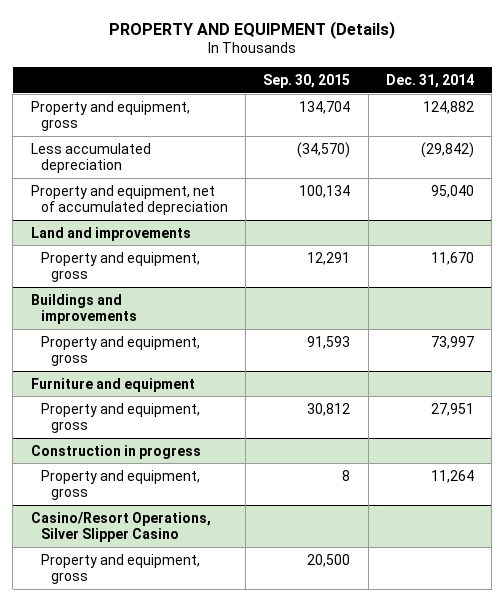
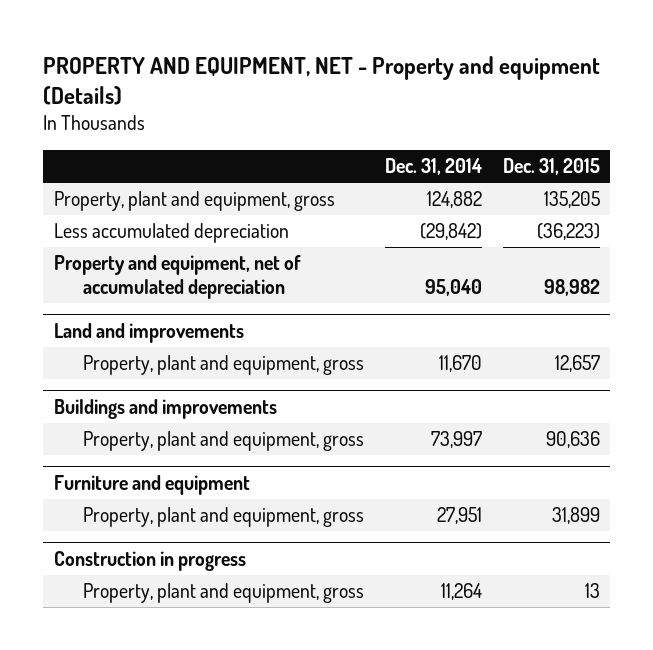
[109,20,396,39] PROPERTY AND EQUIPMENT (Details) -> [43,55,601,105] PROPERTY AND EQUIPMENT, NET - Property and equipment (Details)
[263,74,351,89] Sep. 30, 2015 -> none
none -> [502,158,600,176] Dec. 31, 2015
[30,100,190,132] Property and equipment, gross -> [53,191,335,212] Property, plant and equipment, gross
[40,251,200,283] Property and equipment, gross -> [82,355,364,376] Property, plant and equipment, gross
[40,335,200,367] Property and equipment, gross -> [82,431,364,452] Property, plant and equipment, gross
[40,402,200,434] Property and equipment, gross -> [82,507,364,528] Property, plant and equipment, gross
[30,511,211,543] Casino/Resort Operations, Silver Slipper Casino -> none
[40,553,200,585] Property and equipment, gross -> none
[40,469,200,501] Property and equipment, gross -> [82,583,364,604] Property, plant and equipment, gross

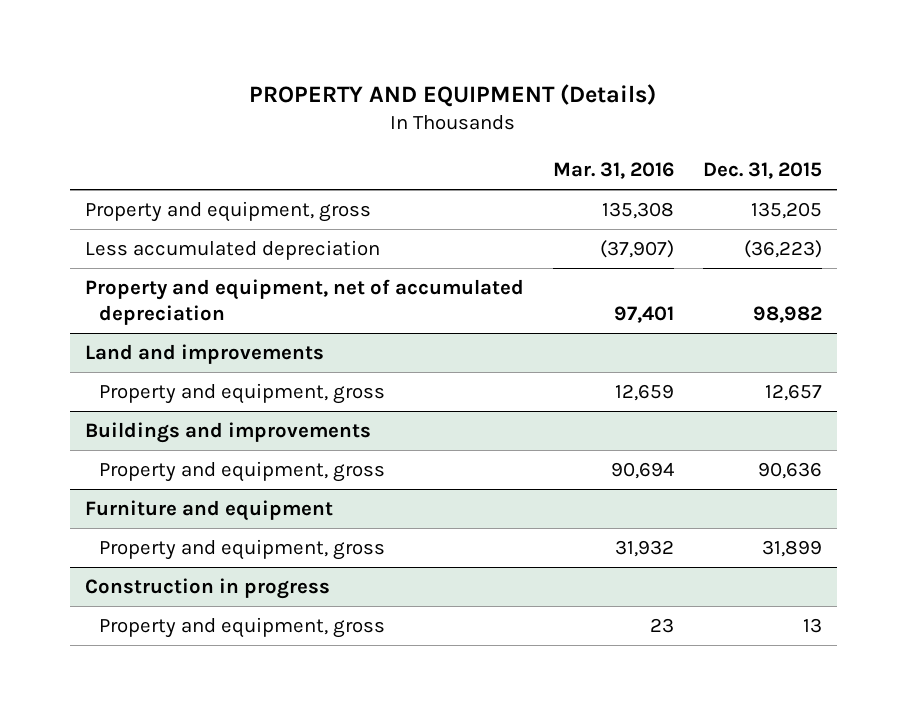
[43,55,601,105] PROPERTY AND EQUIPMENT, NET - Property and equipment (Details) -> [249,83,657,107] PROPERTY AND EQUIPMENT (Details)
[384,158,482,176] Dec. 31, 2014 -> none
none -> [552,162,674,180] Mar. 31, 2016
[53,191,335,212] Property, plant and equipment, gross -> [84,201,371,223] Property and equipment, gross
[82,355,364,376] Property, plant and equipment, gross -> [99,383,386,405] Property and equipment, gross
[82,431,364,452] Property, plant and equipment, gross -> [99,461,386,483] Property and equipment, gross
[82,507,364,528] Property, plant and equipment, gross -> [99,539,386,561] Property and equipment, gross
[82,583,364,604] Property, plant and equipment, gross -> [99,617,386,639] Property and equipment, gross

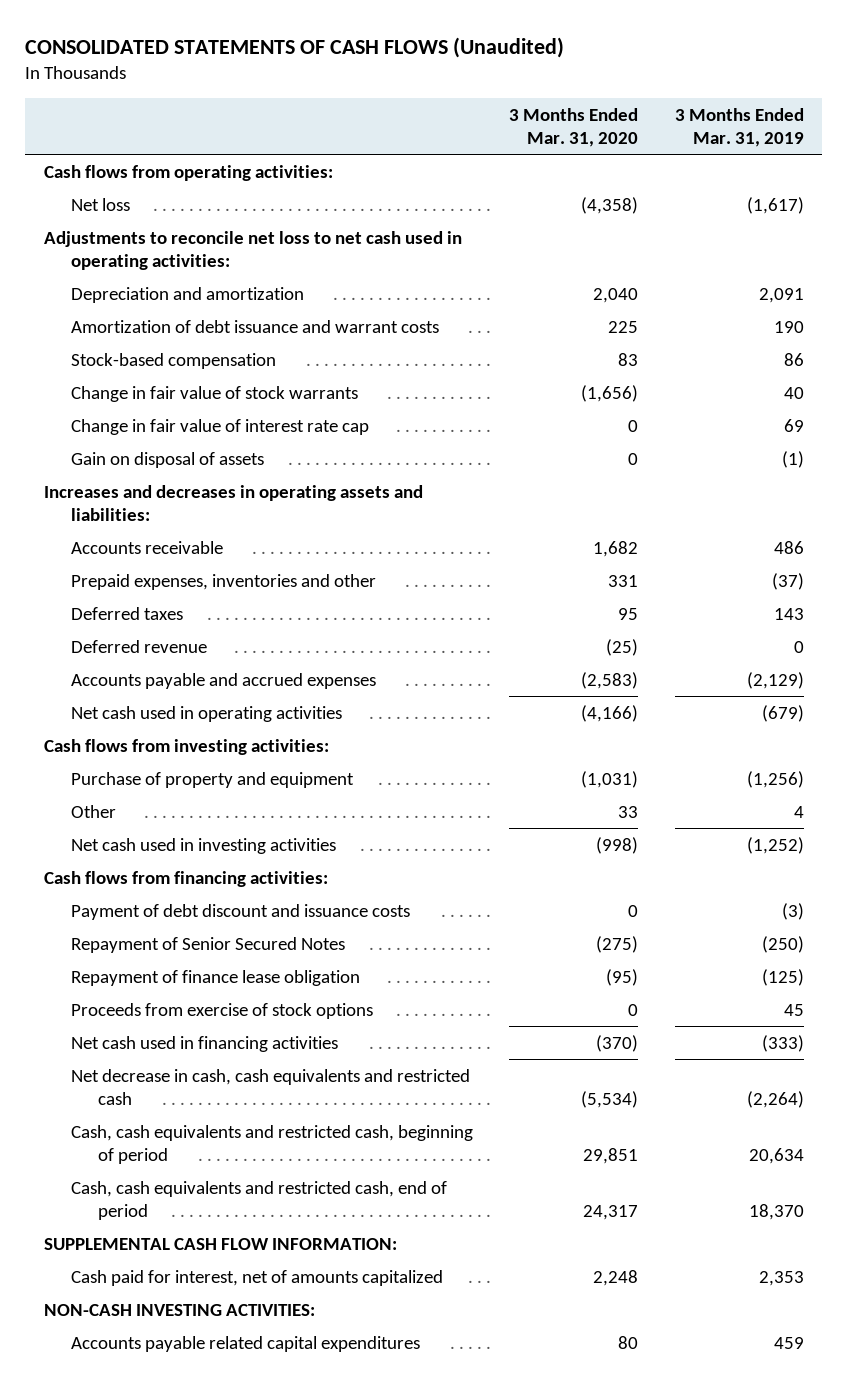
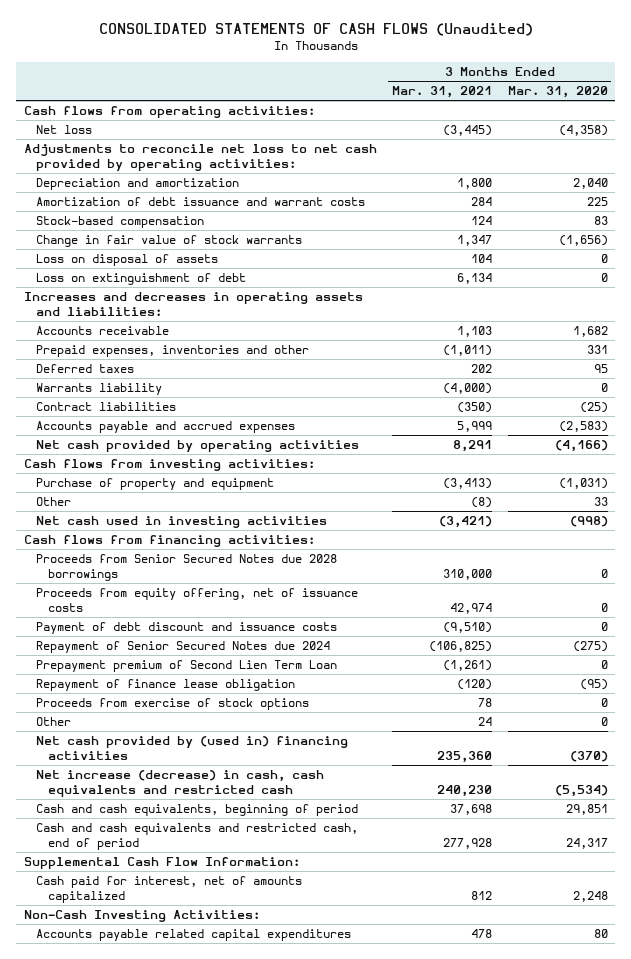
[674,107,804,147] 3 Months Ended Mar. 31, 2019 -> none
none -> [392,86,493,99] Mar. 31, 2021
[43,230,462,270] Adjustments to reconcile net loss to net cash used in operating activities: -> [23,144,377,171] Adjustments to reconcile net loss to net cash provided by operating activities:
[70,418,369,435] Change in fair value of interest rate cap -> none
[70,451,264,468] Gain on disposal of assets -> [36,254,219,267] Loss on disposal of assets
none -> [36,273,247,286] Loss on extinguishment of debt
[70,639,207,653] Deferred revenue -> none
none -> [36,383,163,396] Warrants liability
none -> [36,402,177,412] Contract liabilities
[70,705,342,722] Net cash used in operating activities -> [36,440,360,453] Net cash provided by operating activities
none -> [36,554,338,581] Proceeds from Senior Secured Notes due 2028 borrowings
none -> [36,588,359,612] Proceeds from equity offering, net of issuance costs
[70,936,345,953] Repayment of Senior Secured Notes -> [36,641,331,654] Repayment of Senior Secured Notes due 2024
none -> [36,660,338,673] Prepayment premium of Second Lien Term Loan
none -> [36,717,72,727] Other
[70,1035,338,1052] Net cash used in financing activities -> [36,736,349,760] Net cash provided by (used in) financing activities
[70,1068,470,1105] Net decrease in cash, cash equivalents and restricted cash -> [36,770,325,797] Net increase (decrease) in cash, cash equivalents and restricted cash
[70,1124,473,1164] Cash, cash equivalents and restricted cash, beginning of period -> [36,804,359,817] Cash and cash equivalents, beginning of period
[70,1180,447,1220] Cash, cash equivalents and restricted cash, end of period -> [36,823,359,850] Cash and cash equivalents and restricted cash, end of period
[43,1237,397,1250] SUPPLEMENTAL CASH FLOW INFORMATION: -> [23,857,300,870] Supplemental Cash Flow Information:
[43,1303,315,1316] NON-CASH INVESTING ACTIVITIES: -> [23,910,260,923] Non-Cash Investing Activities:

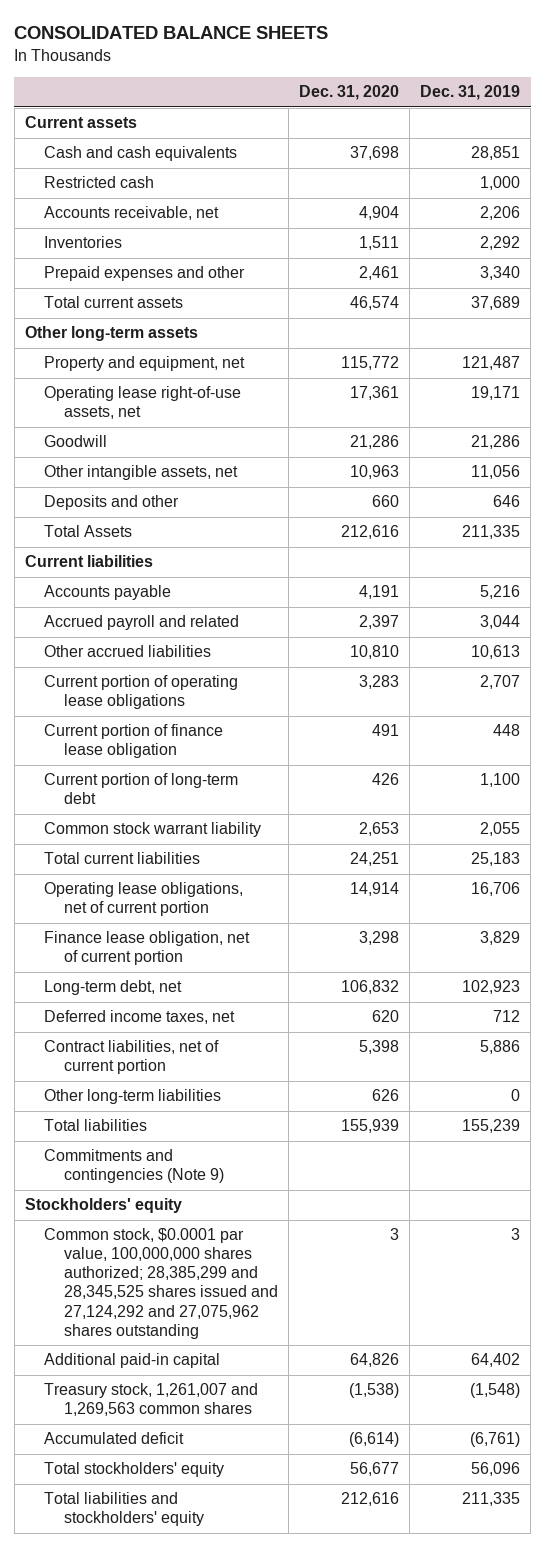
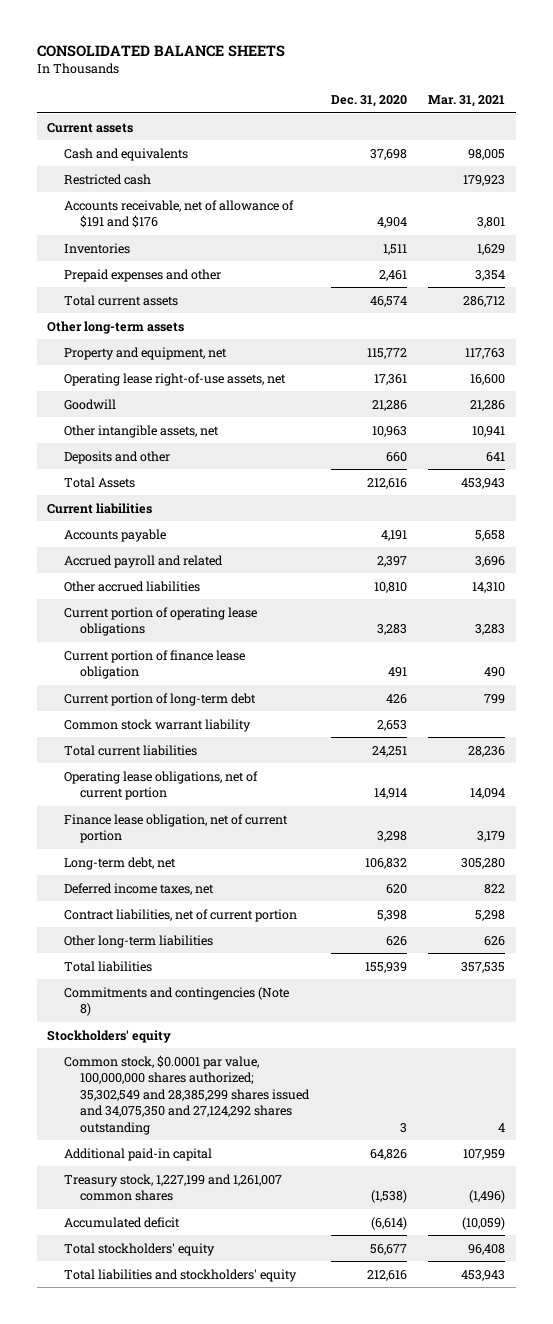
[420,85,521,101] Dec. 31, 2019 -> none
none -> [428,94,506,107] Mar. 31, 2021
[44,146,238,162] Cash and cash equivalents -> [63,147,188,161] Cash and equivalents
[44,206,220,221] Accounts receivable, net -> [63,199,294,229] Accounts receivable, net of allowance of $191 and $176
[44,1149,225,1184] Commitments and contingencies (Note 9) -> [63,986,289,1017] Commitments and contingencies (Note 8)
[44,1228,279,1339] Common stock, $0.0001 par value, 100,000,000 shares authorized; 28,385,299 and 28,345,525 shares issued and 27,124,292 and 27,075,962 shares outstanding -> [63,1054,311,1135] Common stock, $0.0001 par value, 100,000,000 shares authorized; 35,302,549 and 28,385,299 shares issued and 34,075,350 and 27,124,292 shares outstanding
[44,1383,259,1417] Treasury stock, 1,261,007 and 1,269,563 common shares -> [63,1173,282,1202] Treasury stock, 1,227,199 and 1,261,007 common shares

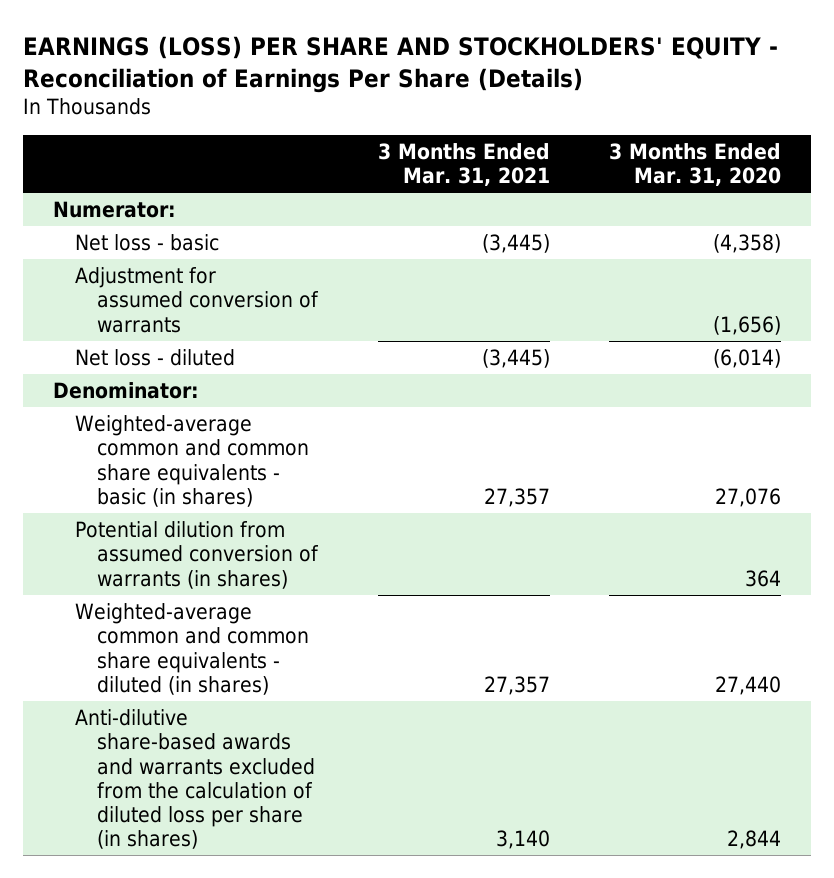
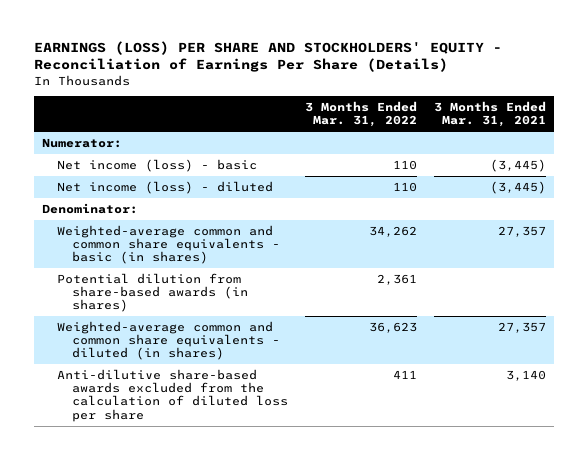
[609,142,782,186] 3 Months Ended Mar. 31, 2020 -> none
none -> [304,101,417,128] 3 Months Ended Mar. 31, 2022
[75,267,320,333] Adjustment for assumed conversion of warrants -> none
[75,234,220,252] Net loss - basic -> [56,158,257,172] Net income (loss) - basic
[75,349,236,367] Net loss - diluted -> [56,180,273,194] Net income (loss) - diluted
[75,521,320,589] Potential dilution from assumed conversion of warrants (in shares) -> none
none -> [56,272,248,313] Potential dilution from share-based awards (in shares)
[75,709,316,850] Anti-dilutive share-based awards and warrants excluded from the calculation of diluted loss per share (in shares) -> [56,368,288,422] Anti-dilutive share-based awards excluded from the calculation of diluted loss per share

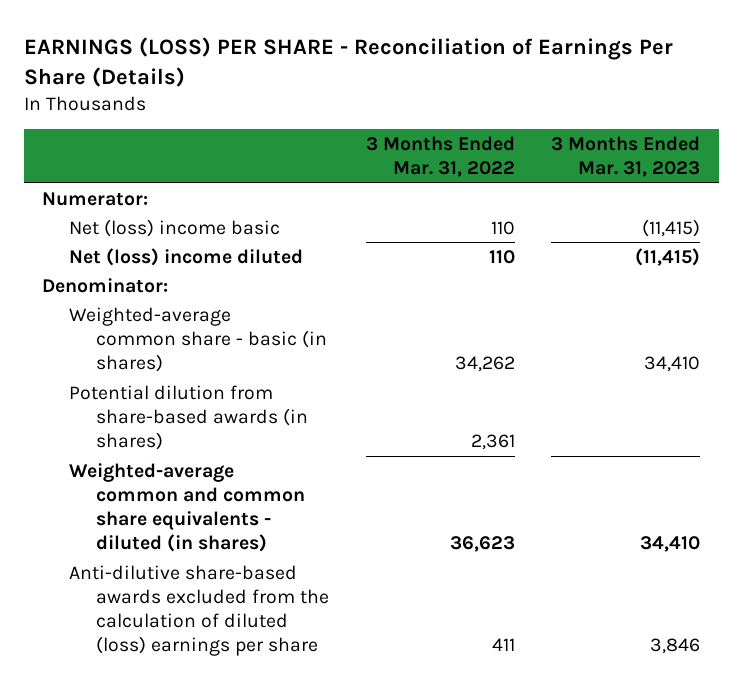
[33,40,502,73] EARNINGS (LOSS) PER SHARE AND STOCKHOLDERS' EQUITY - Reconciliation of Earnings Per Share (Details) -> [24,36,674,87] EARNINGS (LOSS) PER SHARE - Reconciliation of Earnings Per Share (Details)
[433,101,546,128] 3 Months Ended Mar. 31, 2021 -> none
none -> [551,136,701,178] 3 Months Ended Mar. 31, 2023
[56,158,257,172] Net income (loss) - basic -> [69,218,281,237] Net (loss) income basic
[56,180,273,194] Net income (loss) - diluted -> [69,247,304,266] Net (loss) income diluted
[56,224,280,265] Weighted-average common and common share equivalents - basic (in shares) -> [69,306,327,372] Weighted-average common share - basic (in shares)
[56,368,288,422] Anti-dilutive share-based awards excluded from the calculation of diluted loss per share -> [69,564,329,657] Anti-dilutive share-based awards excluded from the calculation of diluted (loss) earnings per share

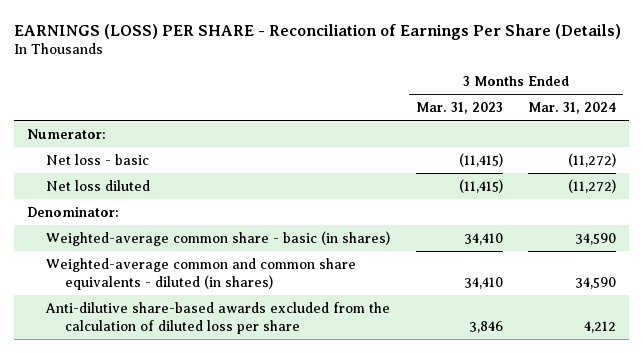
[365,136,515,178] 3 Months Ended Mar. 31, 2022 -> none
none -> [528,102,617,115] Mar. 31, 2024
[69,218,281,237] Net (loss) income basic -> [45,153,149,165] Net loss - basic
[69,247,304,266] Net (loss) income diluted -> [45,179,150,191] Net loss diluted
[69,384,308,450] Potential dilution from share-based awards (in shares) -> none
[69,564,329,657] Anti-dilutive share-based awards excluded from the calculation of diluted (loss) earnings per share -> [44,301,390,334] Anti-dilutive share-based awards excluded from the calculation of diluted loss per share

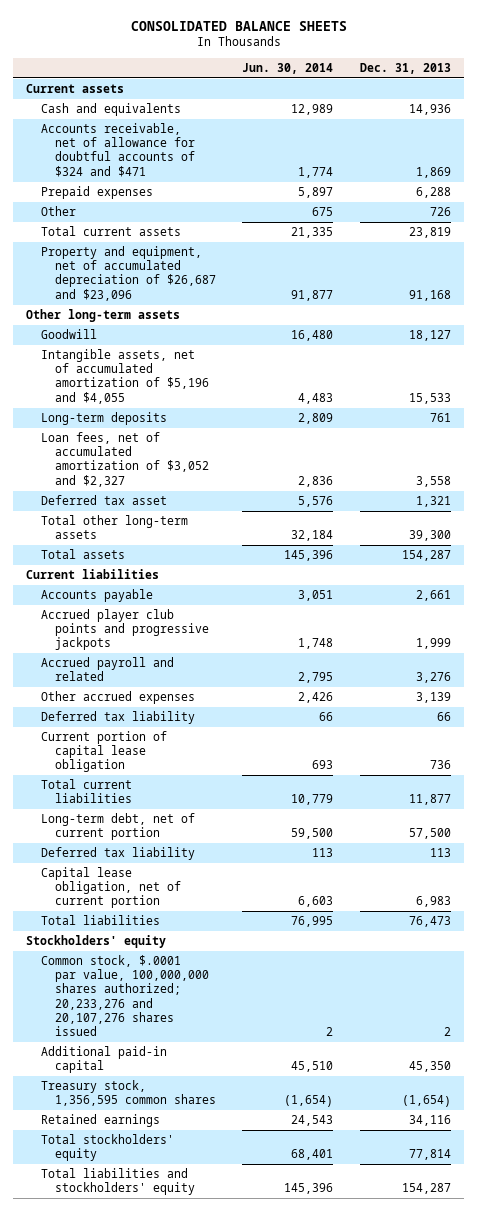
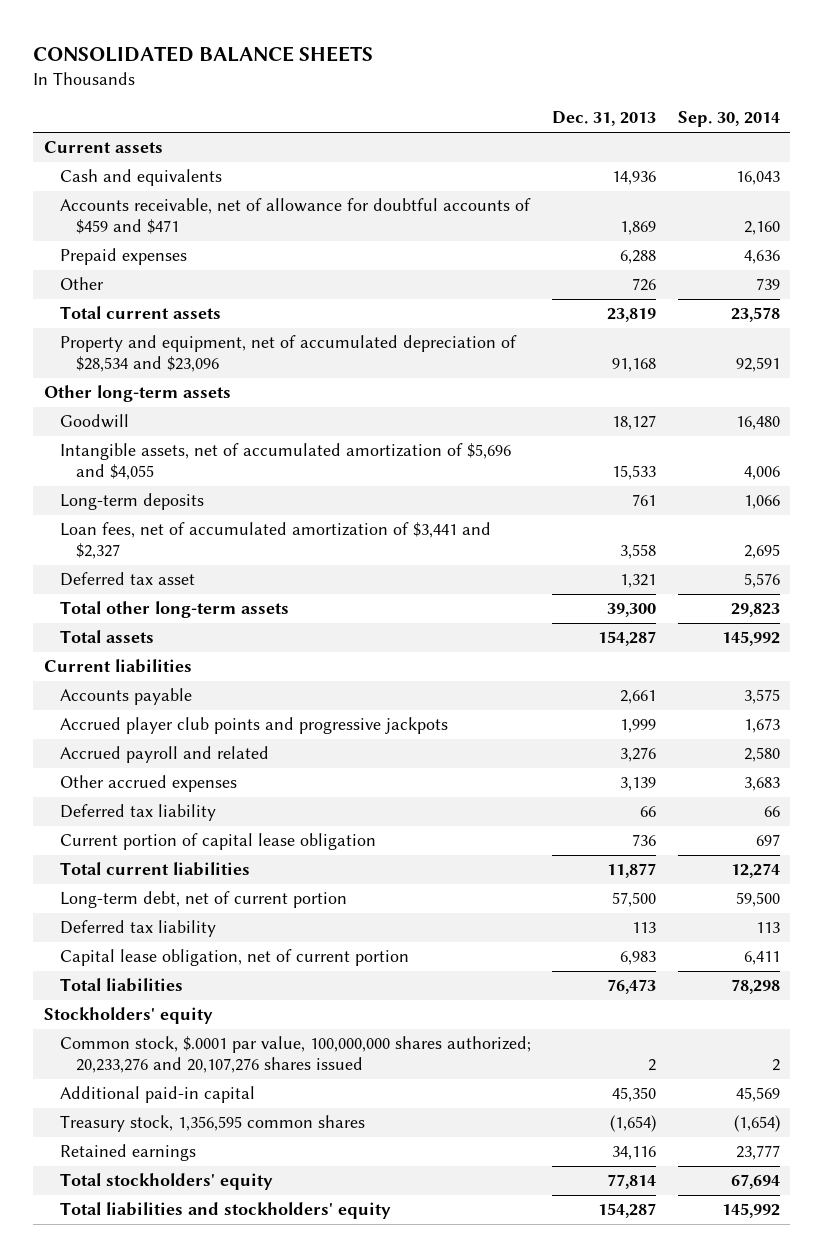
[242,62,334,74] Jun. 30, 2014 -> none
none -> [677,111,780,128] Sep. 30, 2014
[40,123,195,177] Accounts receivable, net of allowance for doubtful accounts of $324 and $471 -> [59,198,531,235] Accounts receivable, net of allowance for doubtful accounts of $459 and $471
[40,246,216,301] Property and equipment, net of accumulated depreciation of $26,687 and $23,096 -> [59,335,517,373] Property and equipment, net of accumulated depreciation of $28,534 and $23,096
[40,349,209,404] Intangible assets, net of accumulated amortization of $5,196 and $4,055 -> [59,443,511,481] Intangible assets, net of accumulated amortization of $5,696 and $4,055
[40,432,209,487] Loan fees, net of accumulated amortization of $3,052 and $2,327 -> [59,522,491,560] Loan fees, net of accumulated amortization of $3,441 and $2,327

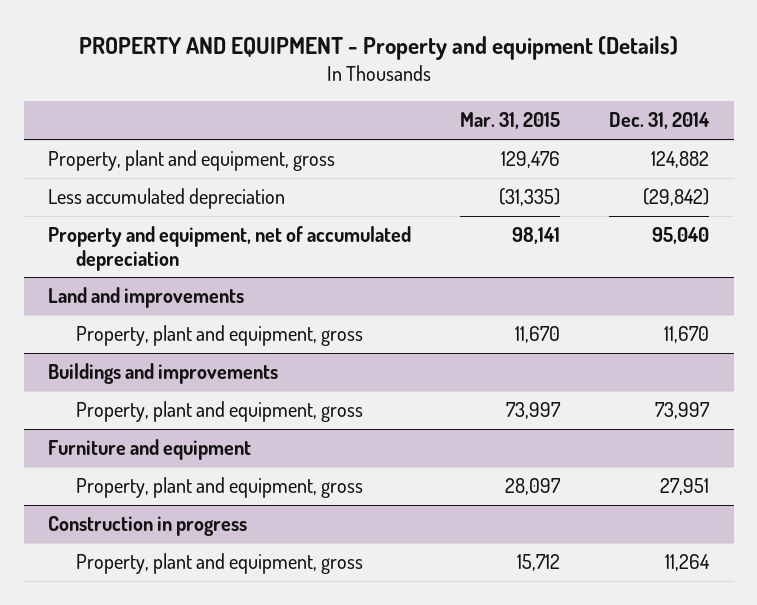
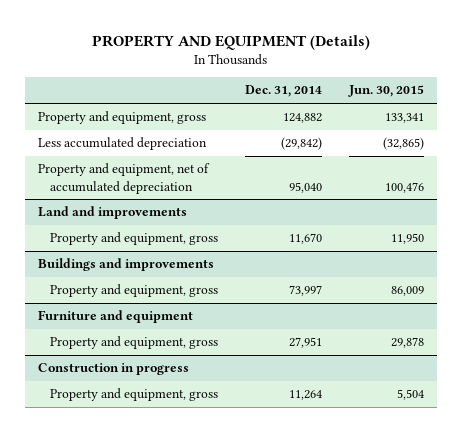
[78,36,678,61] PROPERTY AND EQUIPMENT - Property and equipment (Details) -> [91,34,370,50] PROPERTY AND EQUIPMENT (Details)
[460,112,561,130] Mar. 31, 2015 -> none
none -> [347,85,424,98] Jun. 30, 2015
[48,150,336,172] Property, plant and equipment, gross -> [38,111,207,125] Property and equipment, gross
[76,325,364,347] Property, plant and equipment, gross -> [49,232,218,246] Property and equipment, gross
[76,401,364,423] Property, plant and equipment, gross -> [49,284,218,298] Property and equipment, gross
[76,477,364,499] Property, plant and equipment, gross -> [49,336,218,350] Property and equipment, gross
[76,553,364,575] Property, plant and equipment, gross -> [49,388,218,402] Property and equipment, gross

